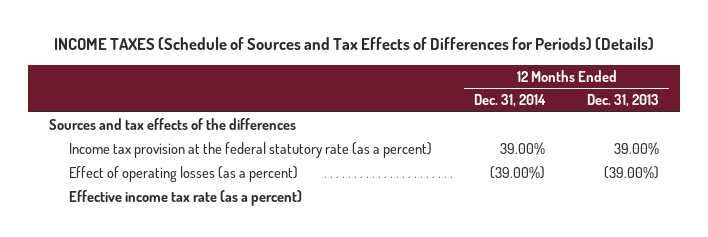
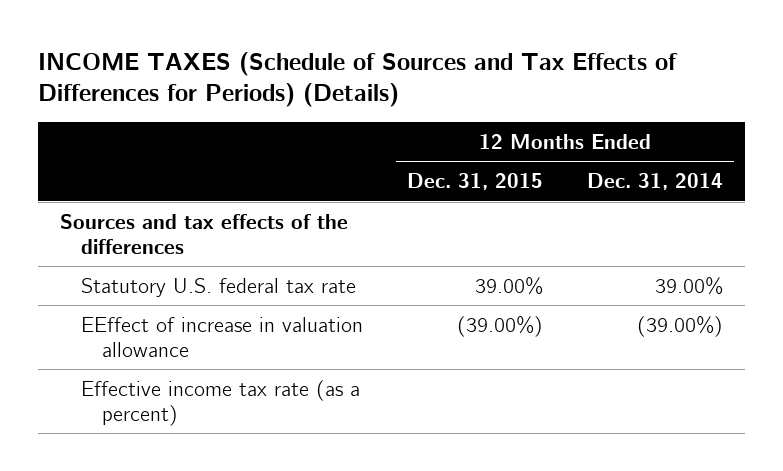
[587,94,660,108] Dec. 31, 2013 -> none
none -> [407,172,544,190] Dec. 31, 2015
[69,142,433,159] Income tax provision at the federal statutory rate (as a percent) -> [81,277,357,297] Statutory U.S. federal tax rate
[69,166,299,183] Effect of operating losses (as a percent) -> [81,316,364,357] EEffect of increase in valuation allowance

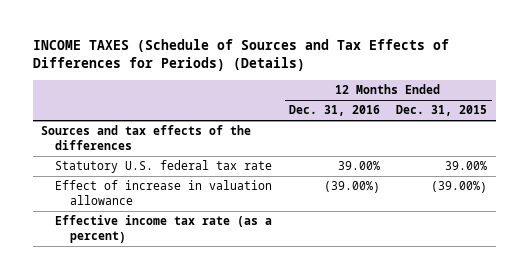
[587,172,724,190] Dec. 31, 2014 -> none
none -> [288,105,380,117] Dec. 31, 2016
[81,316,364,357] EEffect of increase in valuation allowance -> [55,180,273,206] Effect of increase in valuation allowance

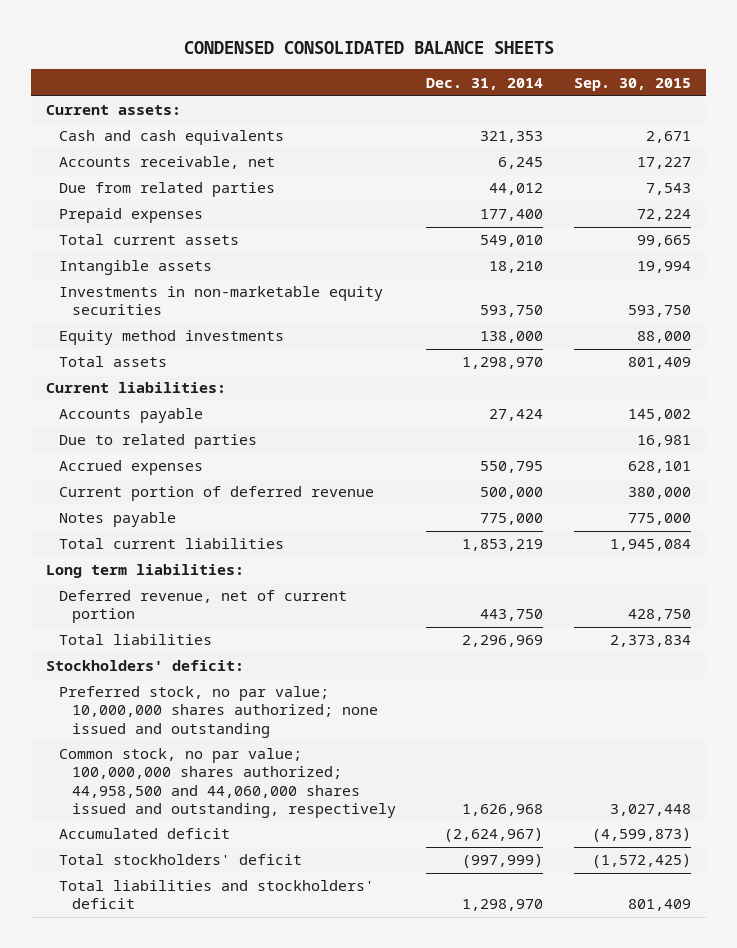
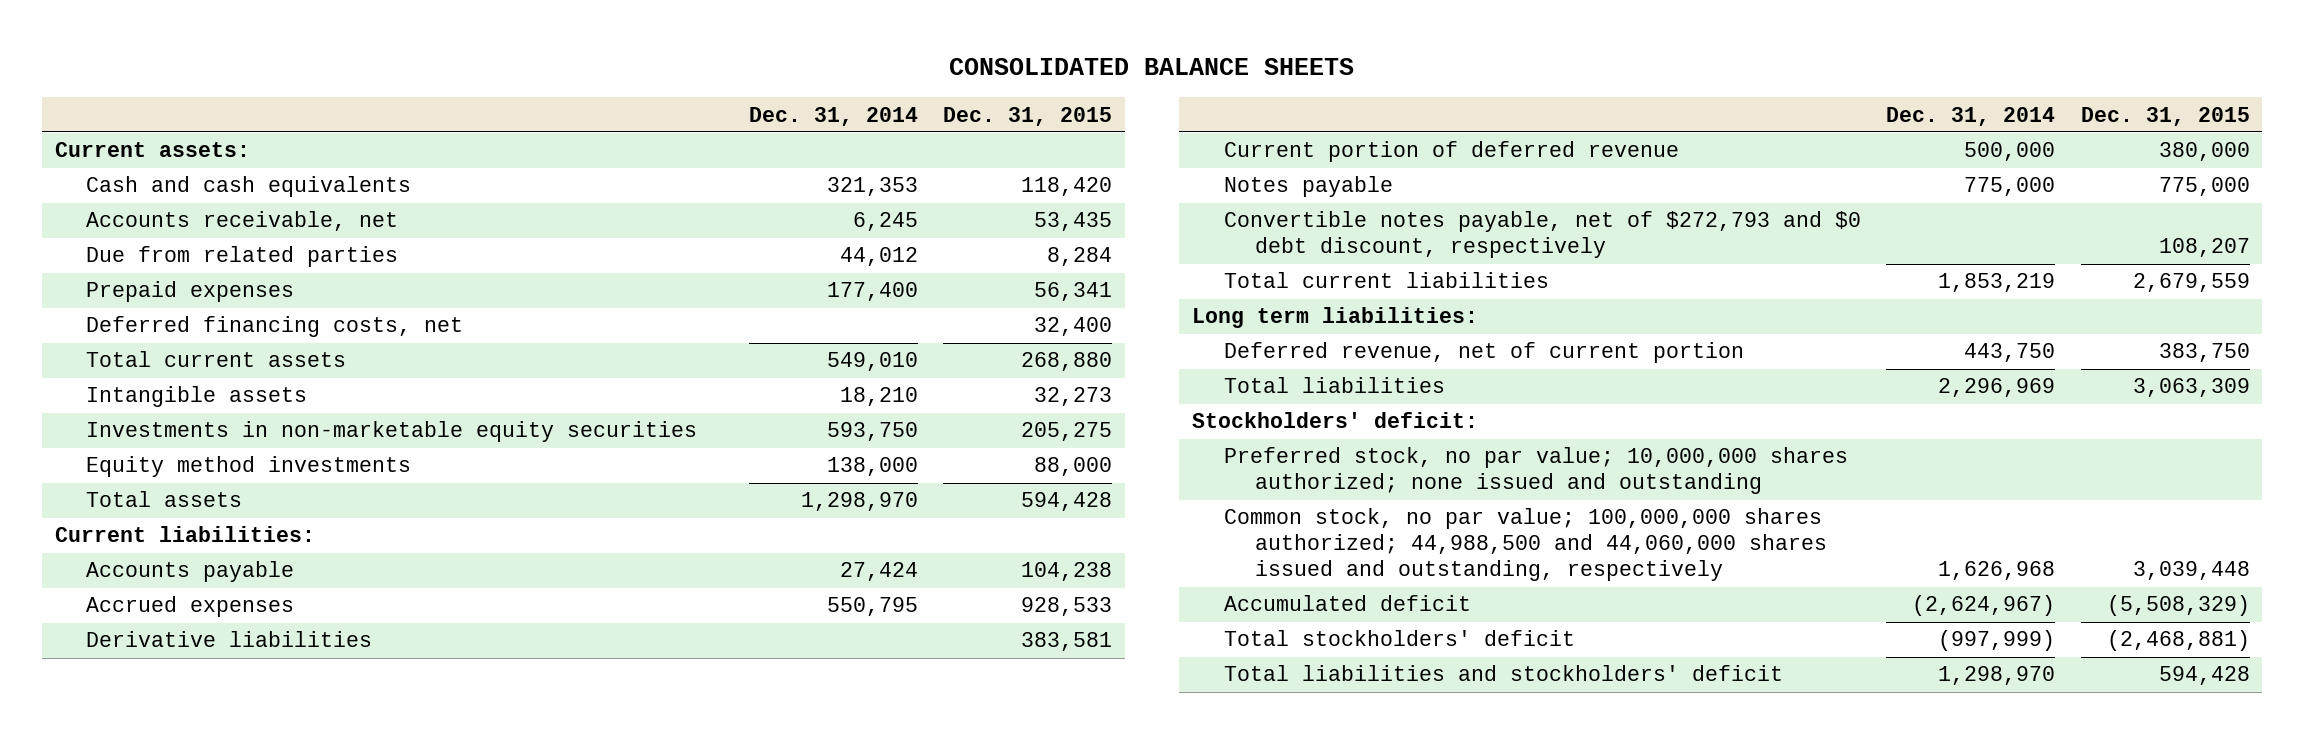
[183,41,554,55] CONDENSED CONSOLIDATED BALANCE SHEETS -> [949,58,1355,76] CONSOLIDATED BALANCE SHEETS
[573,77,691,91] Sep. 30, 2015 -> none
none -> [943,106,1113,126] Dec. 31, 2015
none -> [86,316,464,338] Deferred financing costs, net
[59,434,258,450] Due to related parties -> none
none -> [86,631,373,648] Derivative liabilities
none -> [1223,211,1861,259] Convertible notes payable, net of $272,793 and $0 debt discount, respectively
[59,748,397,818] Common stock, no par value; 100,000,000 shares authorized; 44,958,500 and 44,060,000 shares issued and outstanding, respectively -> [1223,508,1828,582] Common stock, no par value; 100,000,000 shares authorized; 44,988,500 and 44,060,000 shares issued and outstanding, respectively

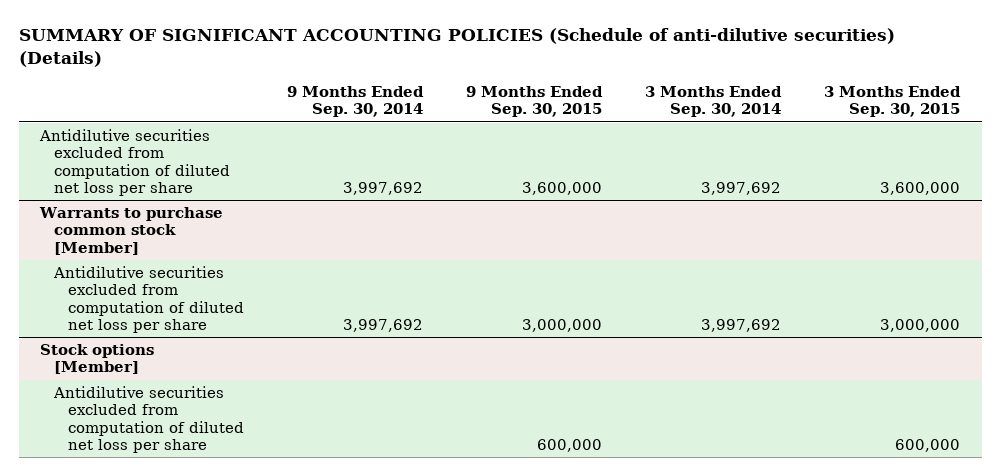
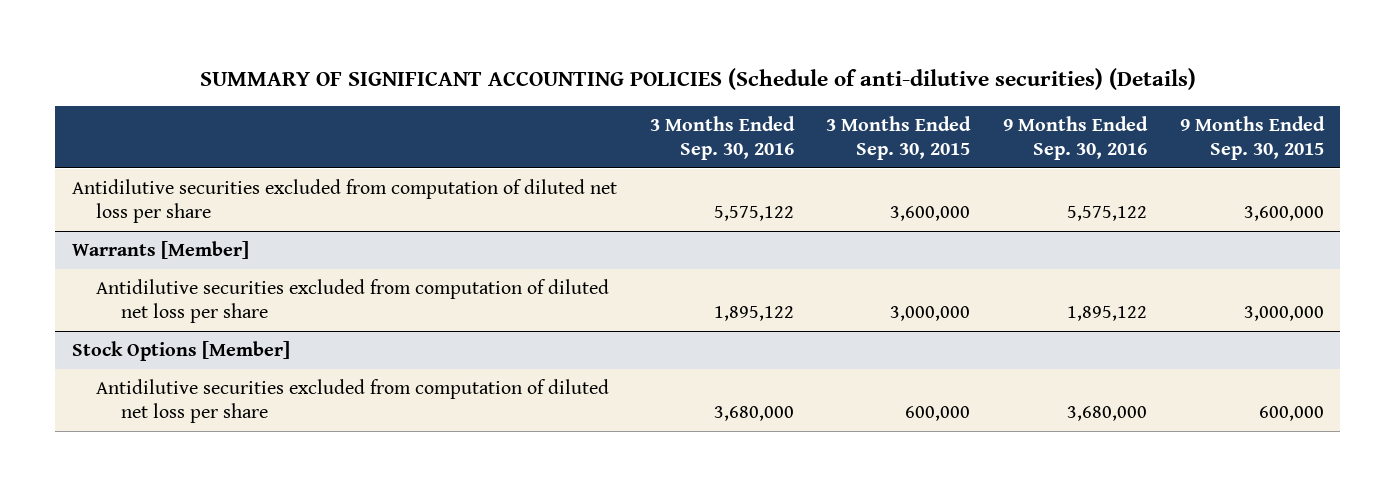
[287,85,425,118] 9 Months Ended Sep. 30, 2014 -> none
[645,85,783,118] 3 Months Ended Sep. 30, 2014 -> none
none -> [649,115,795,161] 3 Months Ended Sep. 30, 2016
none -> [1003,115,1149,161] 9 Months Ended Sep. 30, 2016
[39,207,224,255] Warrants to purchase common stock [Member] -> [71,241,249,260] Warrants [Member]
[40,344,155,375] Stock options [Member] -> [71,341,290,362] Stock Options [Member]

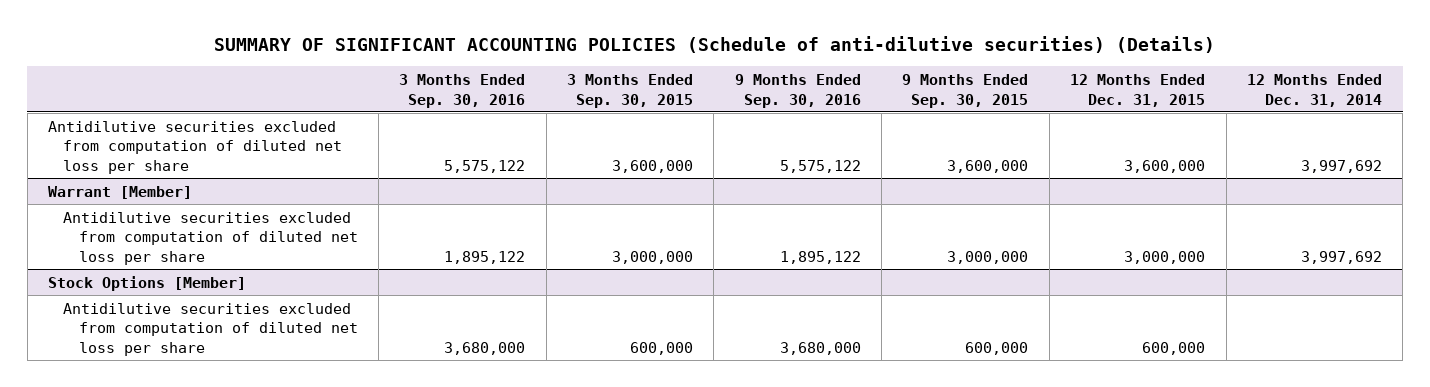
none -> [1070,73,1206,107] 12 Months Ended Dec. 31, 2015
none -> [1246,73,1382,107] 12 Months Ended Dec. 31, 2014
[71,241,249,260] Warrants [Member] -> [48,185,193,199] Warrant [Member]

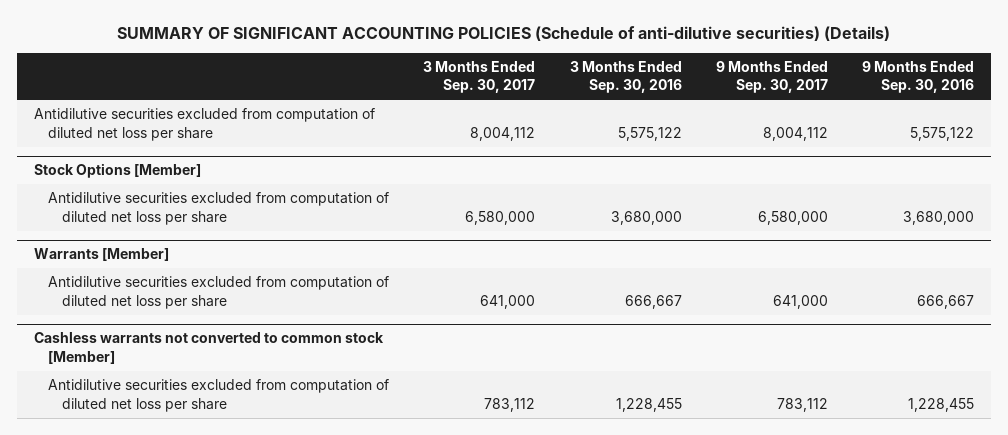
[567,73,694,108] 3 Months Ended Sep. 30, 2015 -> none
[902,73,1029,108] 9 Months Ended Sep. 30, 2015 -> none
[1070,73,1206,107] 12 Months Ended Dec. 31, 2015 -> none
[1246,73,1382,107] 12 Months Ended Dec. 31, 2014 -> none
none -> [423,61,536,94] 3 Months Ended Sep. 30, 2017
none -> [715,61,828,94] 9 Months Ended Sep. 30, 2017
[48,185,193,199] Warrant [Member] -> none
[63,211,358,265] Antidilutive securities excluded from computation of diluted net loss per share -> none
none -> [33,248,169,262] Warrants [Member]
none -> [48,276,390,309] Antidilutive securities excluded from computation of diluted net loss per share
none -> [33,332,384,364] Cashless warrants not converted to common stock [Member]
none -> [48,379,390,412] Antidilutive securities excluded from computation of diluted net loss per share

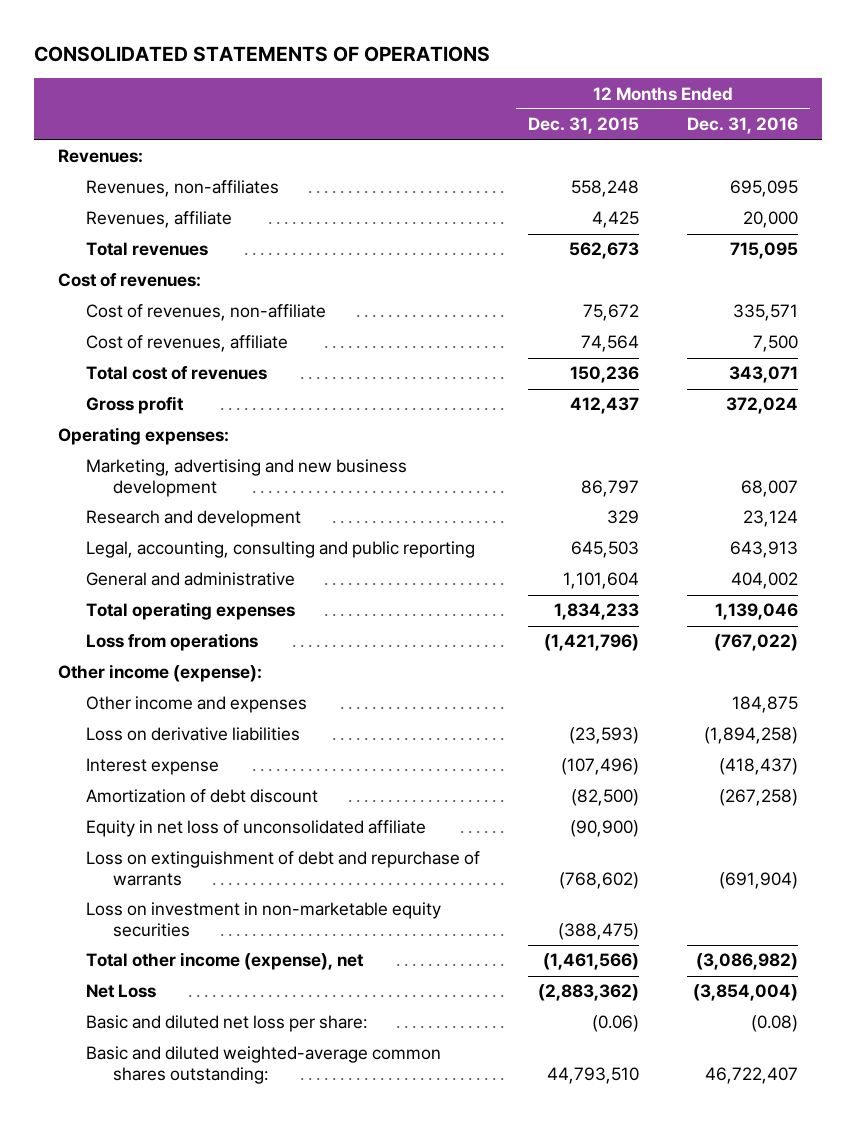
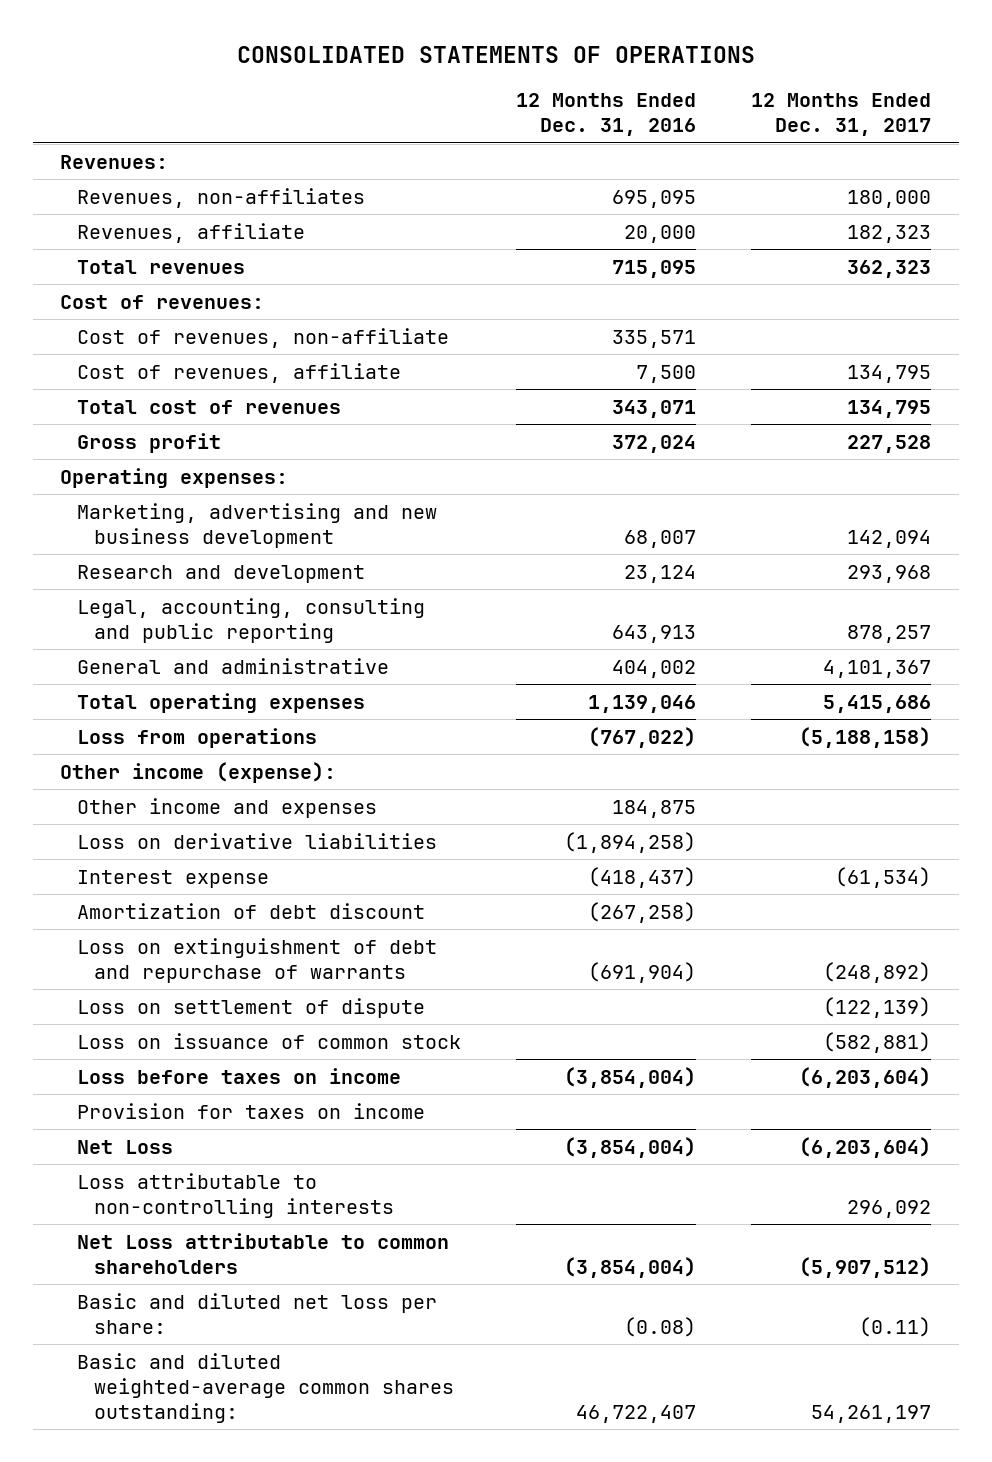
[527,117,639,135] Dec. 31, 2015 -> none
none -> [751,93,932,137] 12 Months Ended Dec. 31, 2017
[85,820,426,838] Equity in net loss of unconsolidated affiliate -> none
[85,902,441,937] Loss on investment in non-marketable equity securities -> none
[85,952,364,971] Total other income (expense), net -> none
none -> [77,997,426,1018] Loss on settlement of dispute
none -> [77,1032,462,1049] Loss on issuance of common stock
none -> [77,1067,402,1084] Loss before taxes on income
none -> [77,1102,426,1119] Provision for taxes on income
none -> [77,1172,394,1218] Loss attributable to non-controlling interests
none -> [77,1232,450,1274] Net Loss attributable to common shareholders

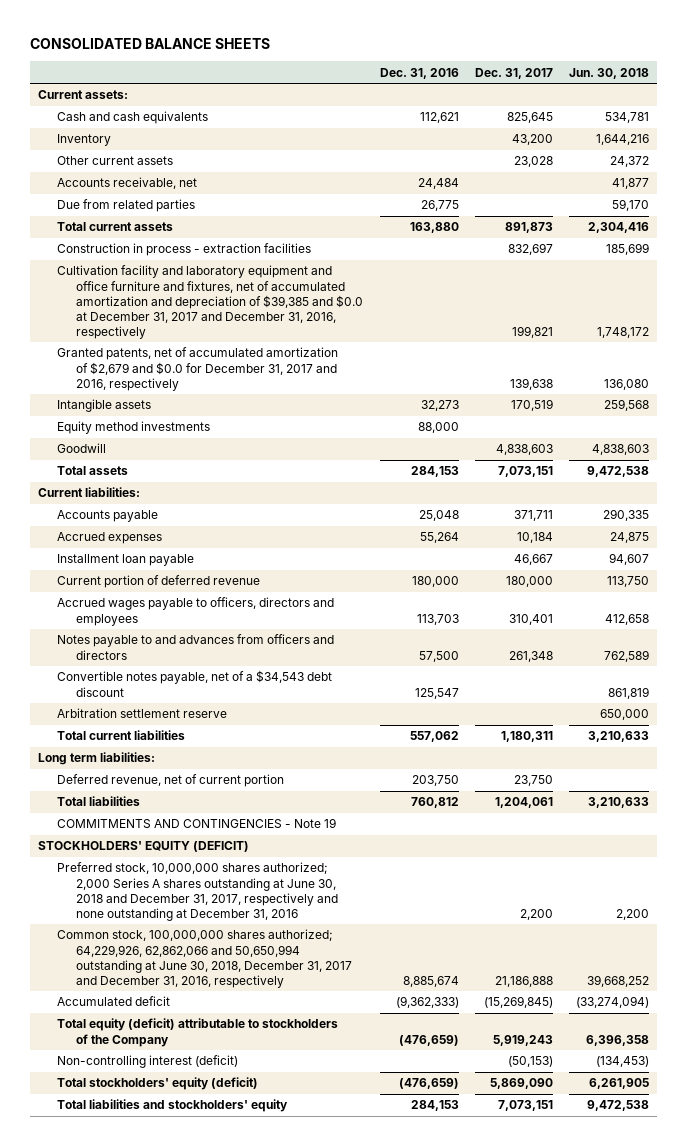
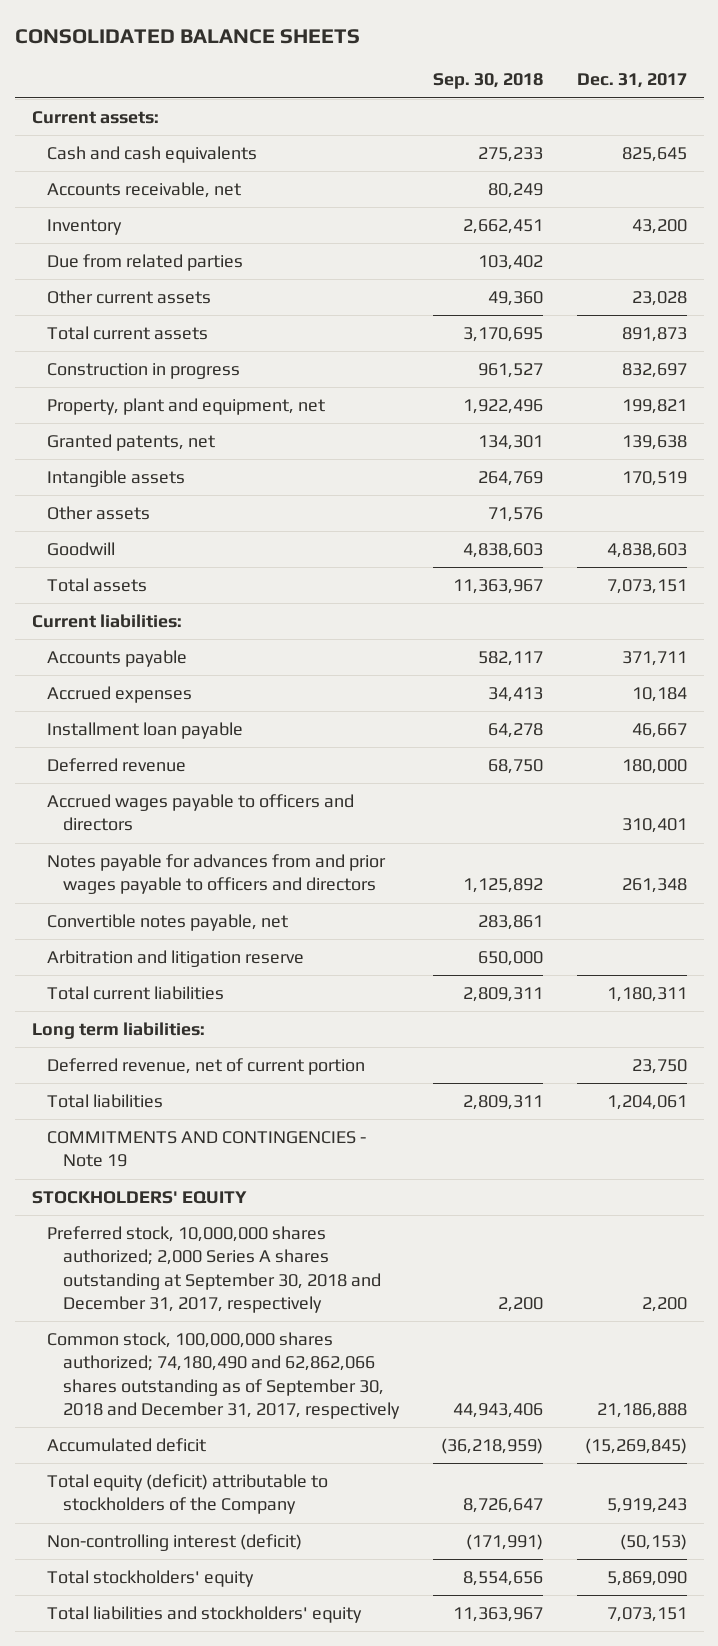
[379,67,459,79] Dec. 31, 2016 -> none
[569,67,650,79] Jun. 30, 2018 -> none
none -> [432,73,543,90] Sep. 30, 2018
[57,134,112,147] Inventory -> [47,219,123,236] Inventory
[57,156,174,166] Other current assets -> [47,290,212,305] Other current assets
[57,243,312,257] Construction in process - extraction facilities -> [47,363,241,380] Construction in progress
[57,265,364,339] Cultivation facility and laboratory equipment and office furniture and fixtures, net of accumulated amortization and depreciation of $39,385 and $0.0 at December 31, 2017 and December 31, 2016, respectively -> [47,398,326,416] Property, plant and equipment, net
[57,347,339,391] Granted patents, net of accumulated amortization of $2,679 and $0.0 for December 31, 2017 and 2016, respectively -> [47,434,216,452] Granted patents, net
[57,421,211,435] Equity method investments -> none
none -> [47,506,151,521] Other assets
[57,575,261,589] Current portion of deferred revenue -> [47,758,187,773] Deferred revenue
[57,597,335,626] Accrued wages payable to officers, directors and employees -> [47,794,355,832] Accrued wages payable to officers and directors
[57,634,335,660] Notes payable to and advances from officers and directors -> [47,854,387,895] Notes payable for advances from and prior wages payable to officers and directors
[57,670,333,697] Convertible notes payable, net of a $34,543 debt discount -> [47,914,289,932] Convertible notes payable, net
[57,708,228,719] Arbitration settlement reserve -> [47,950,305,968] Arbitration and litigation reserve
[38,841,250,853] STOCKHOLDERS' EQUITY (DEFICIT) -> [31,1191,247,1205] STOCKHOLDERS' EQUITY
[57,862,339,921] Preferred stock, 10,000,000 shares authorized; 2,000 Series A shares outstanding at June 30, 2018 and December 31, 2017, respectively and none outstanding at December 31, 2016 -> [47,1226,381,1314] Preferred stock, 10,000,000 shares authorized; 2,000 Series A shares outstanding at September 30, 2018 and December 31, 2017, respectively
[57,929,353,988] Common stock, 100,000,000 shares authorized; 64,229,926, 62,862,066 and 50,650,994 outstanding at June 30, 2018, December 31, 2017 and December 31, 2016, respectively -> [47,1332,400,1420] Common stock, 100,000,000 shares authorized; 74,180,490 and 62,862,066 shares outstanding as of September 30, 2018 and December 31, 2017, respectively
[57,1077,259,1091] Total stockholders' equity (deficit) -> [47,1570,255,1588] Total stockholders' equity

